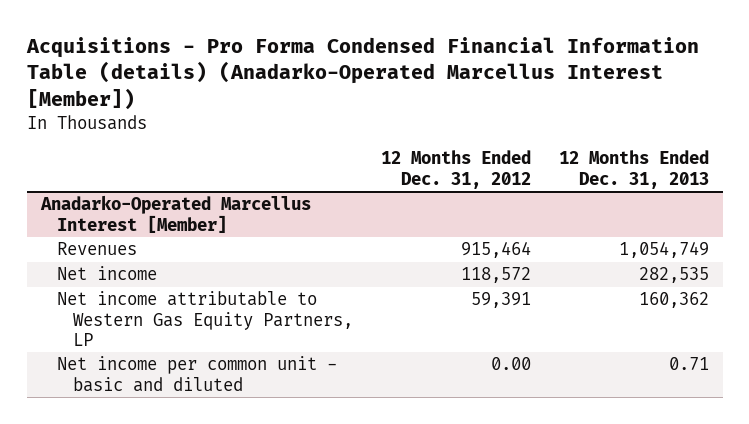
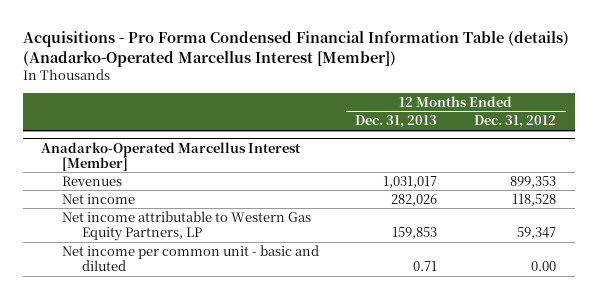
[461,241,532,259] 915,464 -> [510,175,557,188] 899,353
[618,241,709,259] 1,054,749 -> [383,175,438,188] 1,031,017
[461,267,532,284] 118,572 -> [512,193,557,206] 118,528
[638,267,709,284] 282,535 -> [391,193,438,206] 282,026
[471,292,532,309] 59,391 -> [517,227,557,240] 59,347
[638,292,709,309] 160,362 -> [392,227,438,240] 159,853

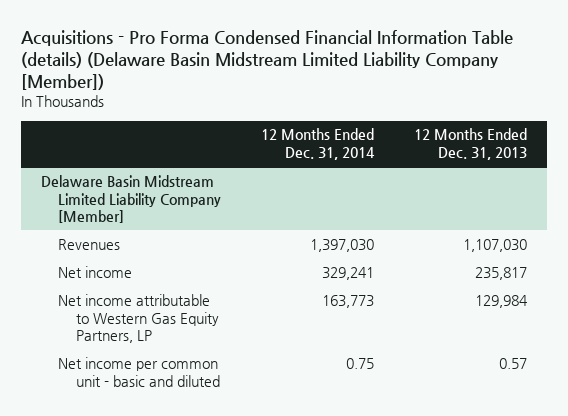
[23,30,570,67] Acquisitions - Pro Forma Condensed Financial Information Table (details) (Anadarko-Operated Marcellus Interest [Member]) -> [20,29,513,91] Acquisitions - Pro Forma Condensed Financial Information Table (details) (Delaware Basin Midstream Limited Liability Company [Member])
[474,115,557,129] Dec. 31, 2012 -> none
none -> [261,128,376,161] 12 Months Ended Dec. 31, 2014
[41,141,302,171] Anadarko-Operated Marcellus Interest [Member] -> none
none -> [40,174,222,224] Delaware Basin Midstream Limited Liability Company [Member]
[383,175,438,188] 1,031,017 -> [463,238,528,252] 1,107,030
[391,193,438,206] 282,026 -> [475,266,528,280] 235,817
[392,227,438,240] 159,853 -> [475,294,529,308] 129,984
[413,261,438,272] 0.71 -> [499,357,528,369] 0.57

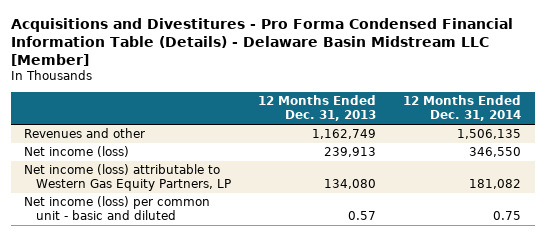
[20,29,513,91] Acquisitions - Pro Forma Condensed Financial Information Table (details) (Delaware Basin Midstream Limited Liability Company [Member]) -> [10,17,513,66] Acquisitions and Divestitures - Pro Forma Condensed Financial Information Table (Details) - Delaware Basin Midstream LLC [Member]
[40,174,222,224] Delaware Basin Midstream Limited Liability Company [Member] -> none
[58,238,121,250] Revenues -> [24,128,146,139] Revenues and other
[310,238,375,252] 1,397,030 -> [457,129,522,140] 1,506,135
[463,238,528,252] 1,107,030 -> [311,129,376,140] 1,162,749
[58,265,133,278] Net income -> [24,146,130,158] Net income (loss)
[322,266,375,280] 329,241 -> [469,147,522,158] 346,550
[475,266,528,280] 235,817 -> [323,147,376,158] 239,913
[58,293,219,344] Net income attributable to Western Gas Equity Partners, LP -> [24,164,231,192] Net income (loss) attributable to Western Gas Equity Partners, LP
[322,294,375,308] 163,773 -> [469,179,522,190] 181,082
[475,294,529,308] 129,984 -> [323,179,376,190] 134,080
[58,356,220,387] Net income per common unit - basic and diluted -> [24,196,211,221] Net income (loss) per common unit - basic and diluted

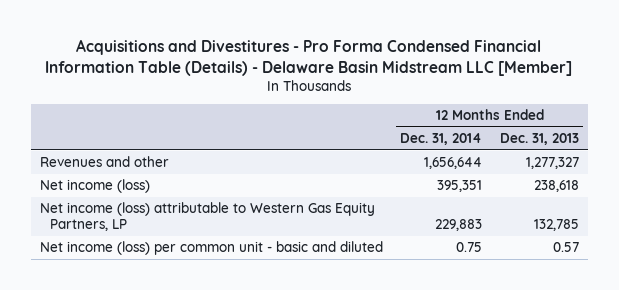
[311,129,376,140] 1,162,749 -> [526,157,580,170] 1,277,327
[457,129,522,140] 1,506,135 -> [424,157,483,170] 1,656,644
[323,147,376,158] 239,913 -> [534,180,580,193] 238,618
[469,147,522,158] 346,550 -> [437,180,483,193] 395,351
[323,179,376,190] 134,080 -> [534,219,580,232] 132,785
[469,179,522,190] 181,082 -> [435,219,483,232] 229,883

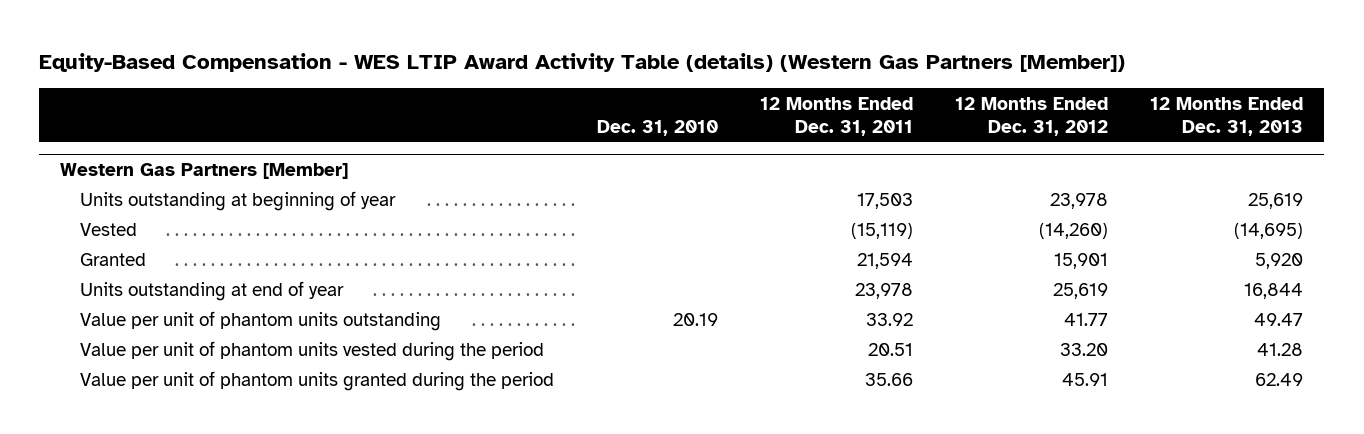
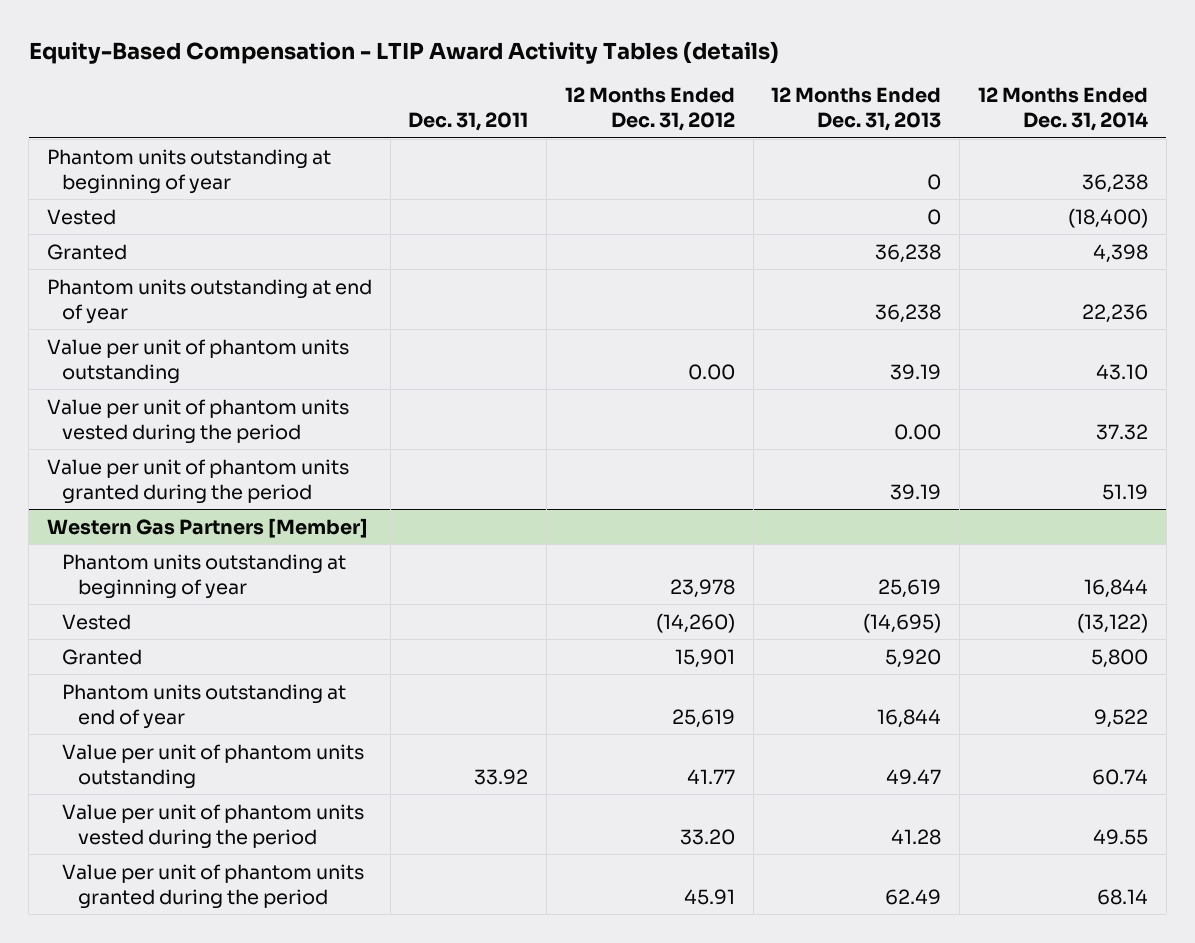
[39,53,1126,73] Equity-Based Compensation - WES LTIP Award Activity Table (details) (Western Gas Partners [Member]) -> [28,40,779,64] Equity-Based Compensation - LTIP Award Activity Tables (details)
[596,120,718,137] Dec. 31, 2010 -> none
[759,96,913,137] 12 Months Ended Dec. 31, 2011 -> none
none -> [408,112,529,132] Dec. 31, 2011
none -> [978,87,1149,132] 12 Months Ended Dec. 31, 2014
none -> [46,148,331,194] Phantom units outstanding at beginning of year
none -> [46,208,116,225] Vested
none -> [46,243,127,260] Granted
none -> [46,278,372,324] Phantom units outstanding at end of year
none -> [46,338,349,384] Value per unit of phantom units outstanding
none -> [46,398,349,444] Value per unit of phantom units vested during the period
none -> [46,458,349,504] Value per unit of phantom units granted during the period
[80,191,397,212] Units outstanding at beginning of year -> [62,553,347,599] Phantom units outstanding at beginning of year
[80,281,345,302] Units outstanding at end of year -> [62,683,347,729] Phantom units outstanding at end of year

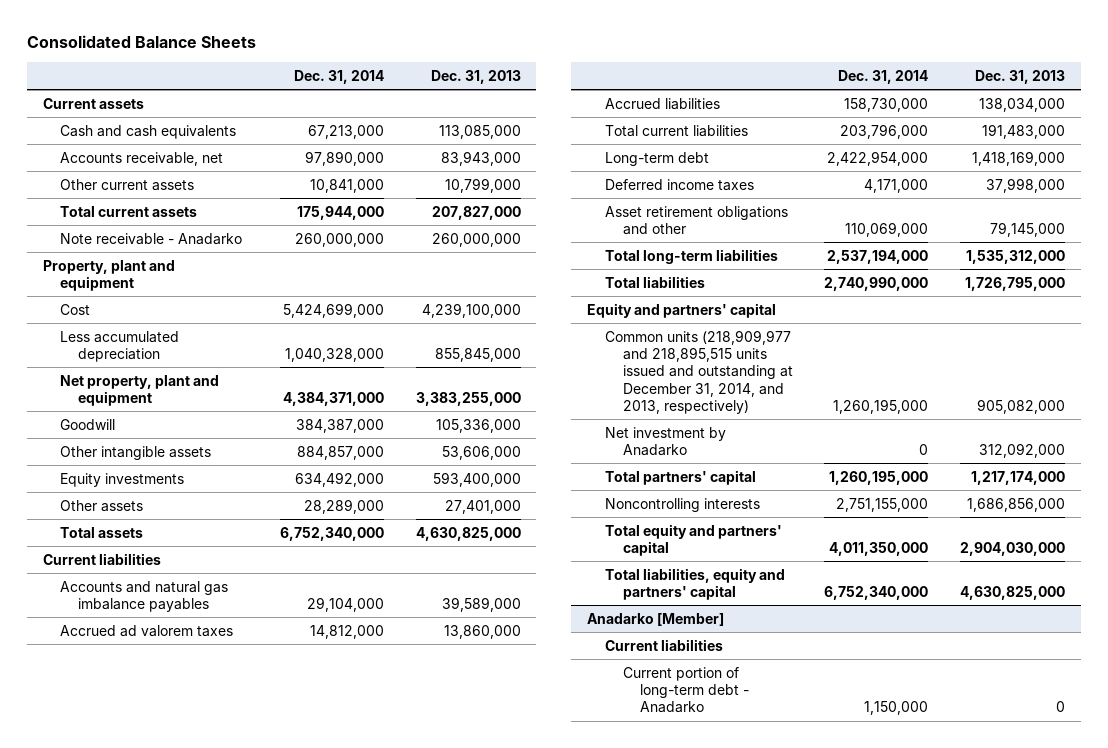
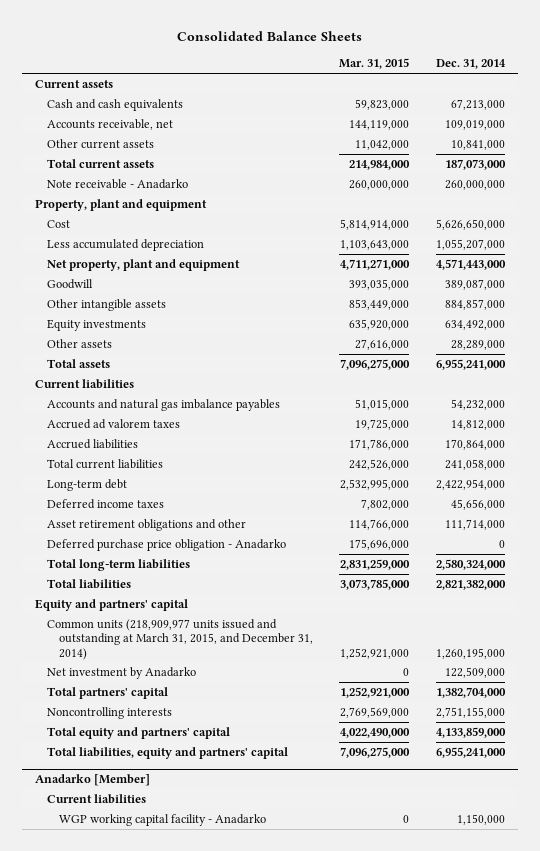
[430,69,521,84] Dec. 31, 2013 -> none
none -> [339,58,410,70] Mar. 31, 2015
[304,150,384,166] 97,890,000 -> [444,119,505,130] 109,019,000
[296,205,384,220] 175,944,000 -> [444,158,506,170] 187,073,000
[282,302,384,318] 5,424,699,000 -> [435,218,505,230] 5,626,650,000
[284,347,384,362] 1,040,328,000 -> [435,238,505,250] 1,055,207,000
[282,391,384,406] 4,384,371,000 -> [435,258,506,270] 4,571,443,000
[295,418,384,433] 384,387,000 -> [444,278,505,290] 389,087,000
[279,526,384,541] 6,752,340,000 -> [435,358,506,370] 6,955,241,000
[306,596,384,612] 29,104,000 -> [450,398,505,410] 54,232,000
[844,97,929,112] 158,730,000 -> [444,438,505,450] 170,864,000
[840,123,929,139] 203,796,000 -> [444,458,505,470] 241,058,000
[864,178,929,193] 4,171,000 -> [450,498,505,510] 45,656,000
[845,221,929,237] 110,069,000 -> [444,518,505,530] 111,714,000
none -> [46,538,286,551] Deferred purchase price obligation - Anadarko
[827,249,929,264] 2,537,194,000 -> [435,558,506,570] 2,580,324,000
[824,276,929,291] 2,740,990,000 -> [435,579,506,590] 2,821,382,000
[604,329,793,414] Common units (218,909,977 and 218,895,515 units issued and outstanding at December 31, 2014, and 2013, respectively) -> [46,618,313,660] Common units (218,909,977 units issued and outstanding at March 31, 2015, and December 31, 2014)
[919,443,929,455] 0 -> [444,666,505,678] 122,509,000
[829,470,929,485] 1,260,195,000 -> [435,686,506,698] 1,382,704,000
[829,541,929,556] 4,011,350,000 -> [435,726,506,738] 4,133,859,000
[824,585,929,600] 6,752,340,000 -> [435,746,506,758] 6,955,241,000
[622,666,750,714] Current portion of long-term debt - Anadarko -> [58,813,266,826] WGP working capital facility - Anadarko

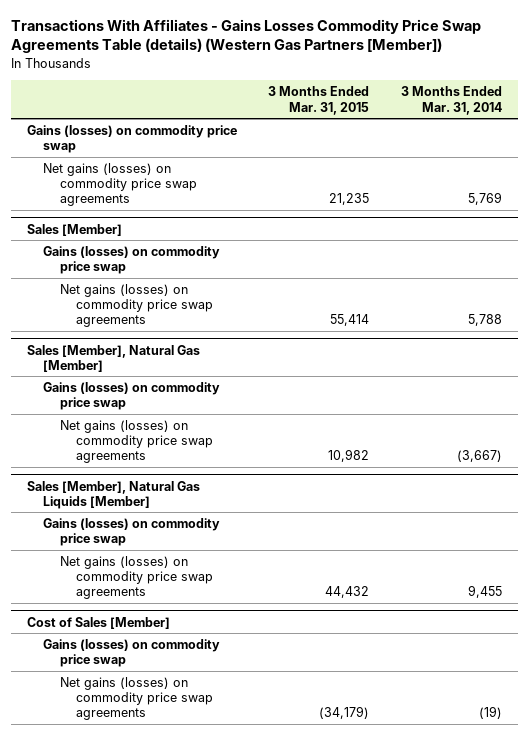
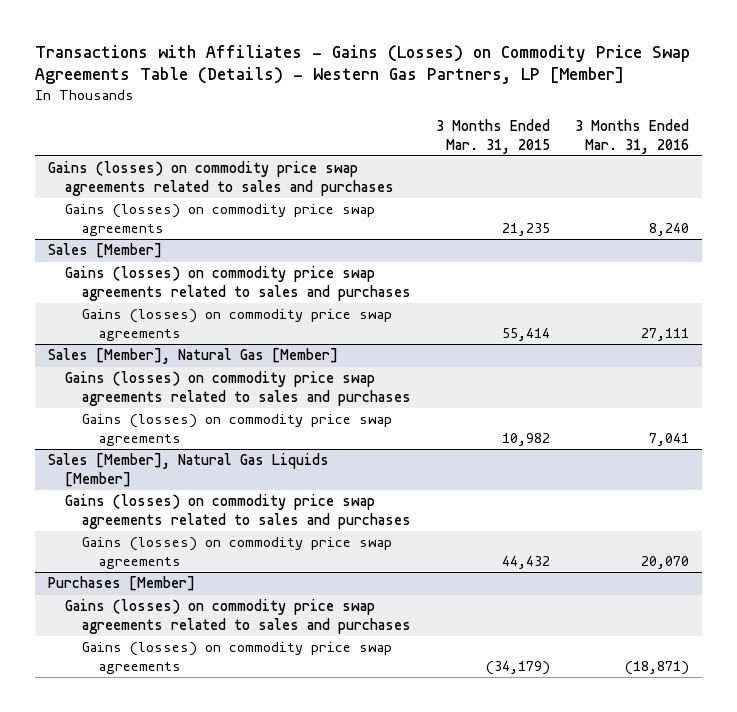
[10,18,481,54] Transactions With Affiliates - Gains Losses Commodity Price Swap Agreements Table (details) (Western Gas Partners [Member]) -> [34,44,690,85] Transactions with Affiliates - Gains (Losses) on Commodity Price Swap Agreements Table (Details) - Western Gas Partners, LP [Member]
[400,86,502,115] 3 Months Ended Mar. 31, 2014 -> none
none -> [575,119,690,154] 3 Months Ended Mar. 31, 2016
[26,125,237,154] Gains (losses) on commodity price swap -> [47,161,394,197] Gains (losses) on commodity price swap agreements related to sales and purchases
[43,163,197,207] Net gains (losses) on commodity price swap agreements -> [64,204,375,237] Gains (losses) on commodity price swap agreements
[43,246,221,275] Gains (losses) on commodity price swap -> [64,266,411,302] Gains (losses) on commodity price swap agreements related to sales and purchases
[59,284,214,328] Net gains (losses) on commodity price swap agreements -> [81,309,392,342] Gains (losses) on commodity price swap agreements
[43,382,221,411] Gains (losses) on commodity price swap -> [64,371,411,407] Gains (losses) on commodity price swap agreements related to sales and purchases
[59,420,214,464] Net gains (losses) on commodity price swap agreements -> [81,414,392,447] Gains (losses) on commodity price swap agreements
[26,616,170,629] Cost of Sales [Member] -> none
[43,518,221,547] Gains (losses) on commodity price swap -> [64,494,411,530] Gains (losses) on commodity price swap agreements related to sales and purchases
[59,556,214,600] Net gains (losses) on commodity price swap agreements -> [81,537,392,570] Gains (losses) on commodity price swap agreements
none -> [47,576,195,592] Purchases [Member]
[43,639,221,668] Gains (losses) on commodity price swap -> [64,599,411,635] Gains (losses) on commodity price swap agreements related to sales and purchases
[59,677,214,721] Net gains (losses) on commodity price swap agreements -> [81,642,392,675] Gains (losses) on commodity price swap agreements

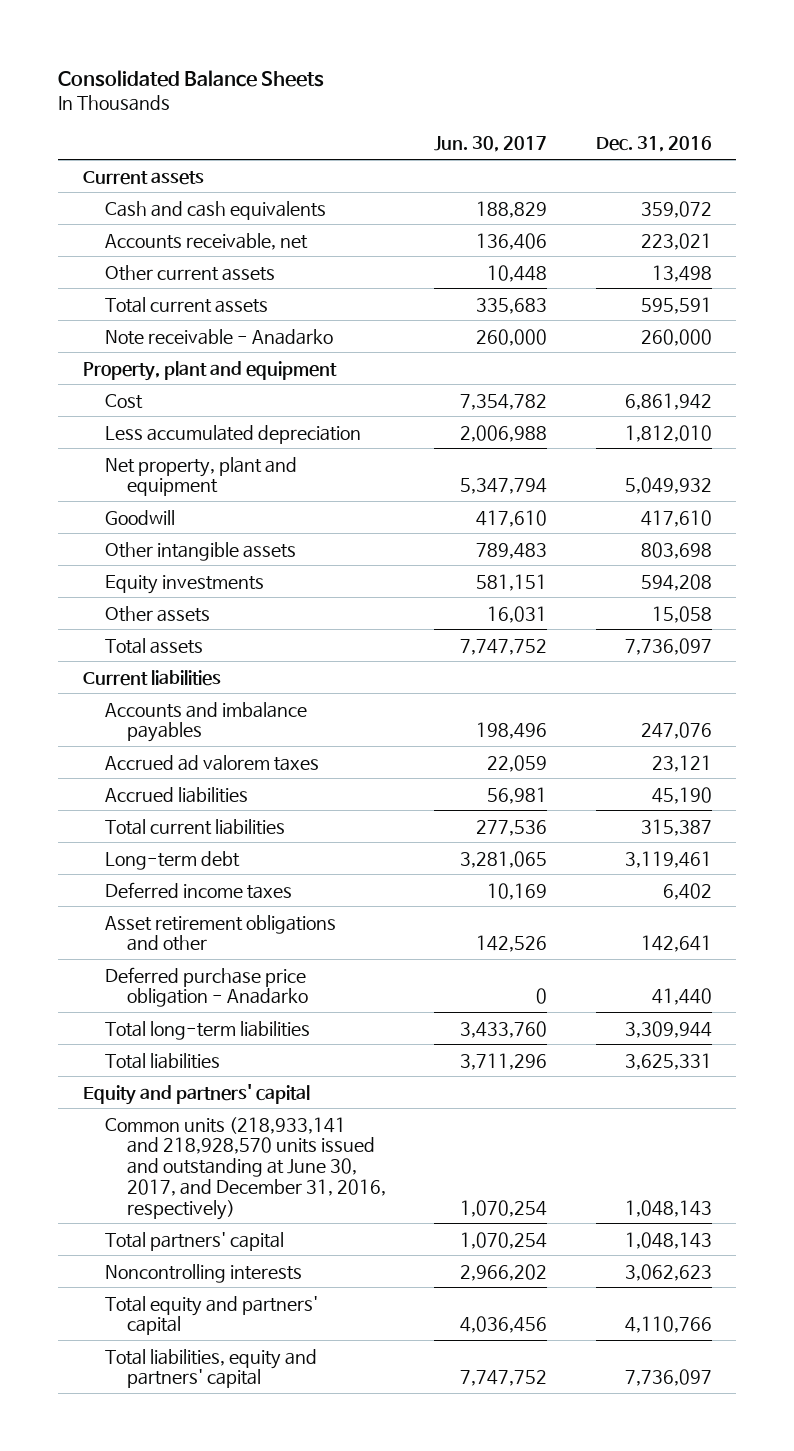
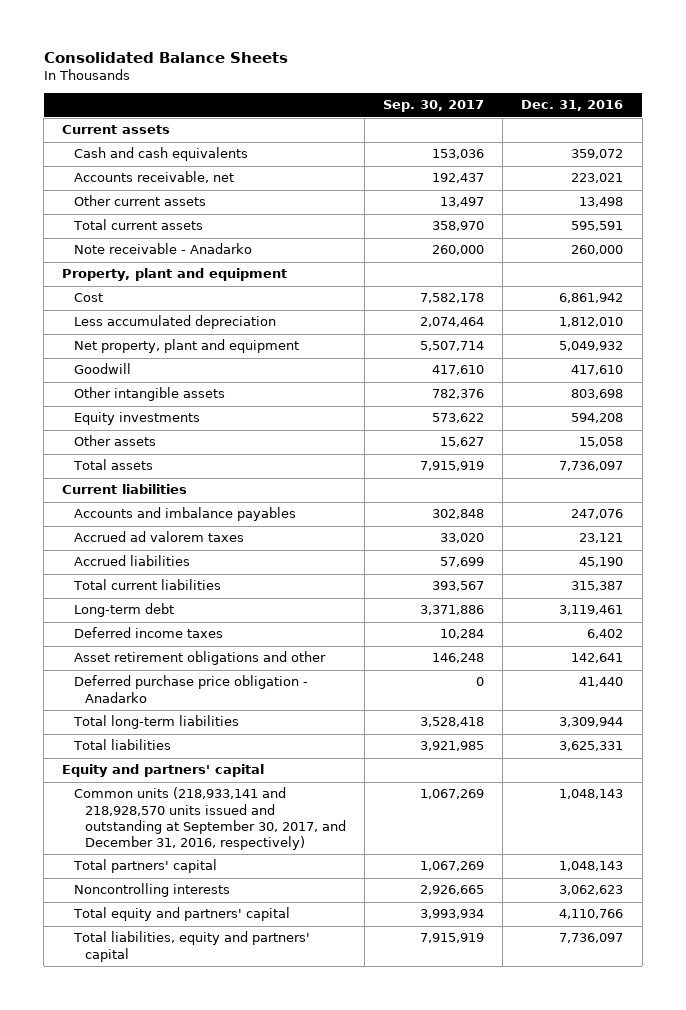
[434,136,548,153] Jun. 30, 2017 -> none
none -> [383,100,485,113] Sep. 30, 2017
[104,1116,386,1220] Common units (218,933,141 and 218,928,570 units issued and outstanding at June 30, 2017, and December 31, 2016, respectively) -> [73,787,346,851] Common units (218,933,141 and 218,928,570 units issued and outstanding at September 30, 2017, and December 31, 2016, respectively)

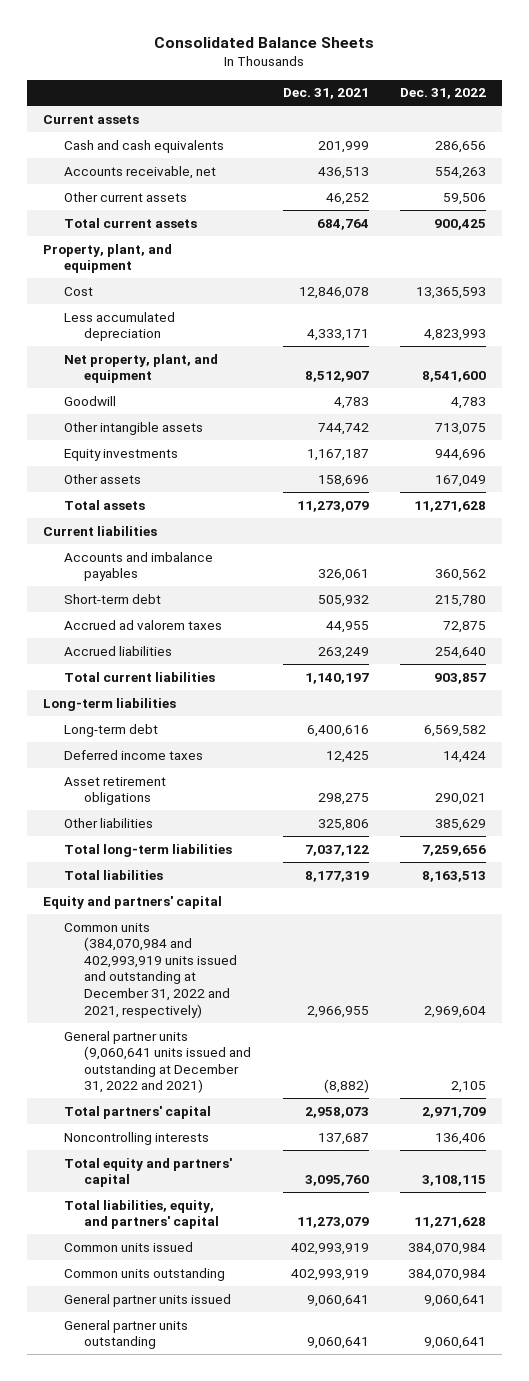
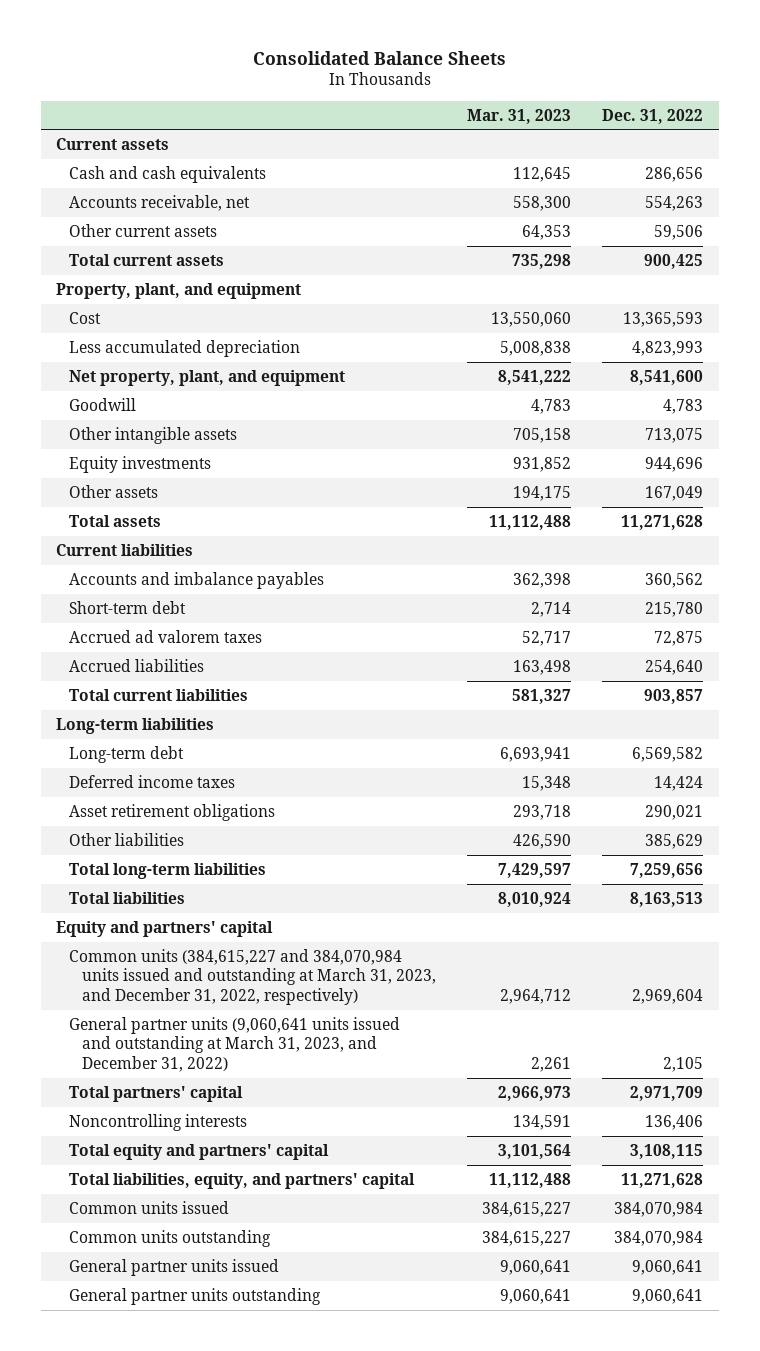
[282,88,369,100] Dec. 31, 2021 -> none
none -> [467,108,572,124] Mar. 31, 2023
[63,922,238,1018] Common units (384,070,984 and 402,993,919 units issued and outstanding at December 31, 2022 and 2021, respectively) -> [69,948,437,1005] Common units (384,615,227 and 384,070,984 units issued and outstanding at March 31, 2023, and December 31, 2022, respectively)
[63,1030,252,1094] General partner units (9,060,641 units issued and outstanding at December 31, 2022 and 2021) -> [69,1016,401,1072] General partner units (9,060,641 units issued and outstanding at March 31, 2023, and December 31, 2022)

